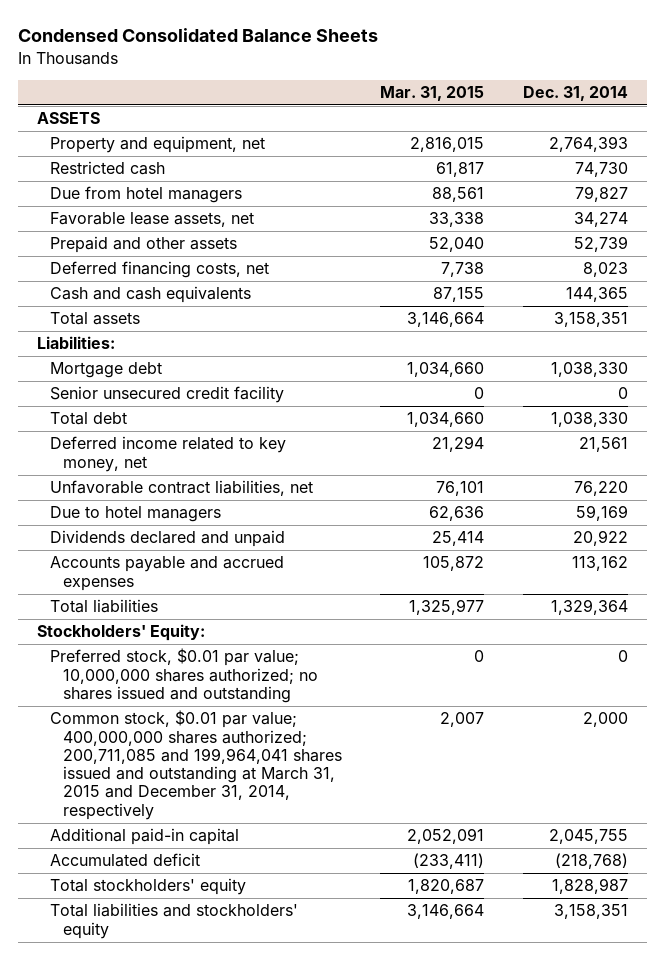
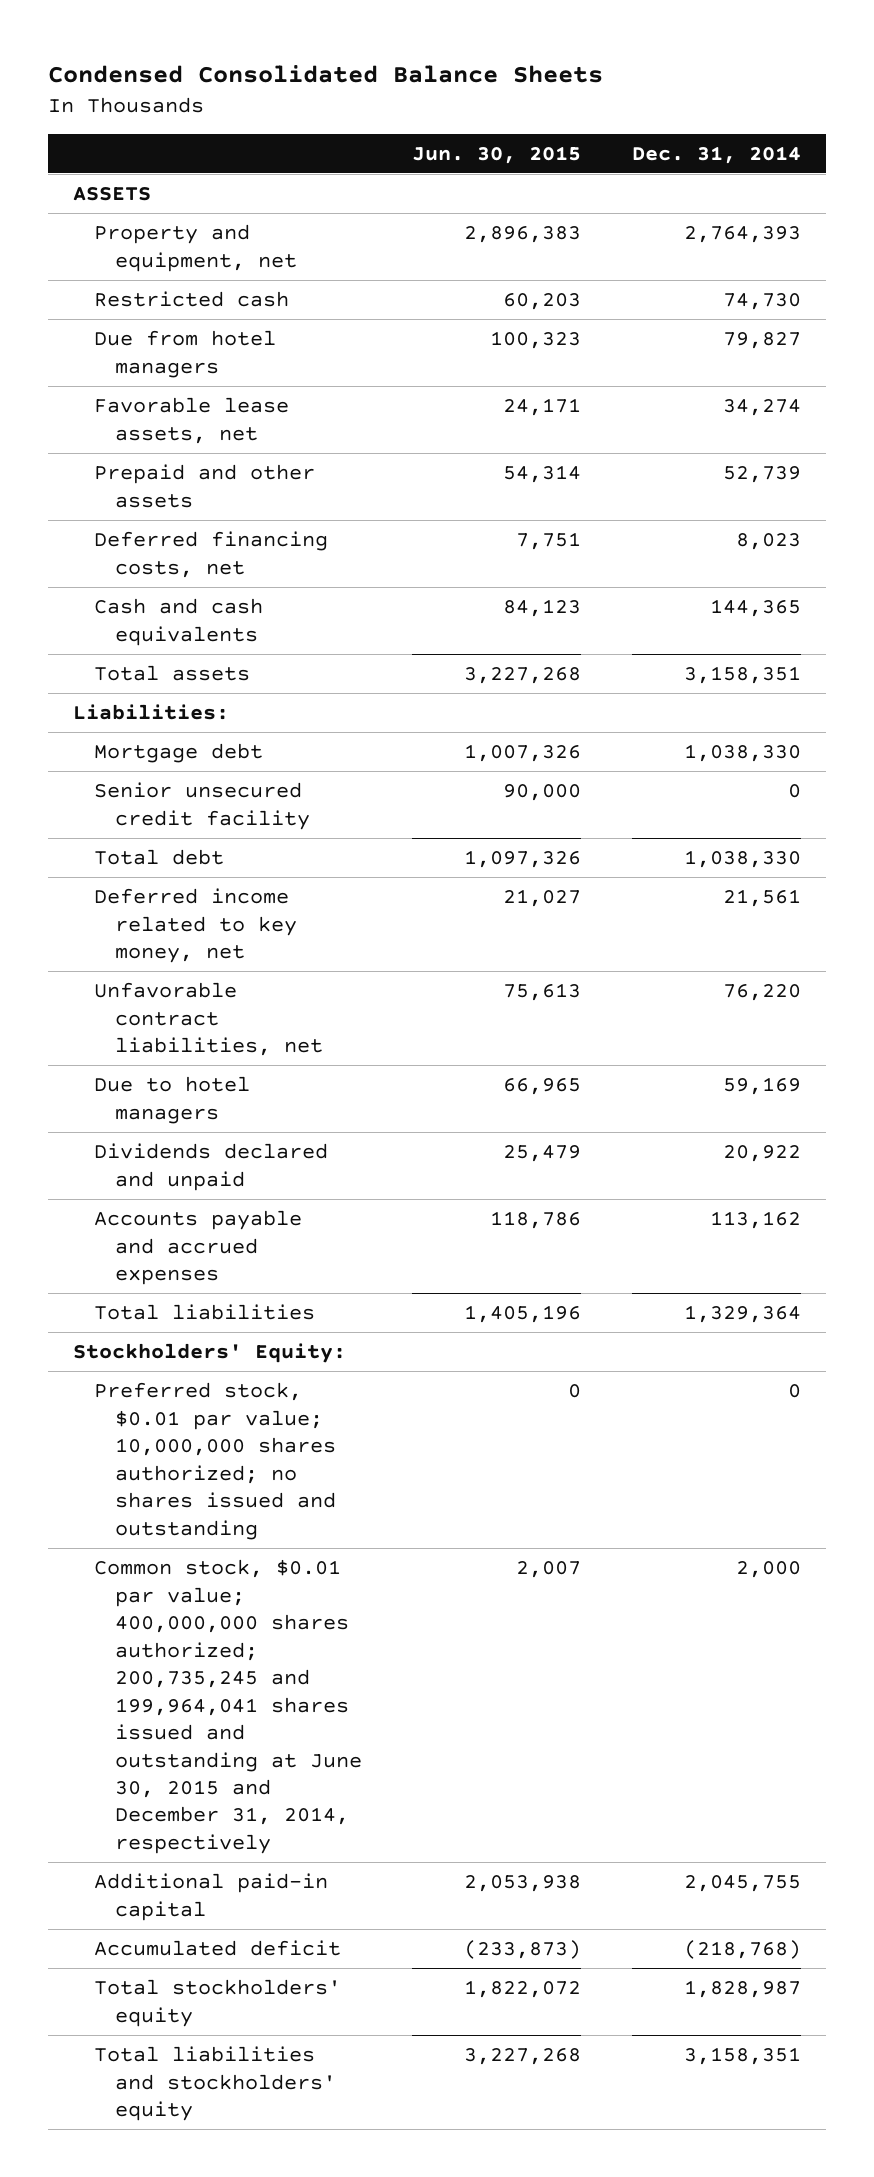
[380,85,485,101] Mar. 31, 2015 -> none
none -> [412,145,582,164] Jun. 30, 2015
[50,710,342,820] Common stock, $0.01 par value; 400,000,000 shares authorized; 200,711,085 and 199,964,041 shares issued and outstanding at March 31, 2015 and December 31, 2014, respectively -> [93,1559,362,1854] Common stock, $0.01 par value; 400,000,000 shares authorized; 200,735,245 and 199,964,041 shares issued and outstanding at June 30, 2015 and December 31, 2014, respectively

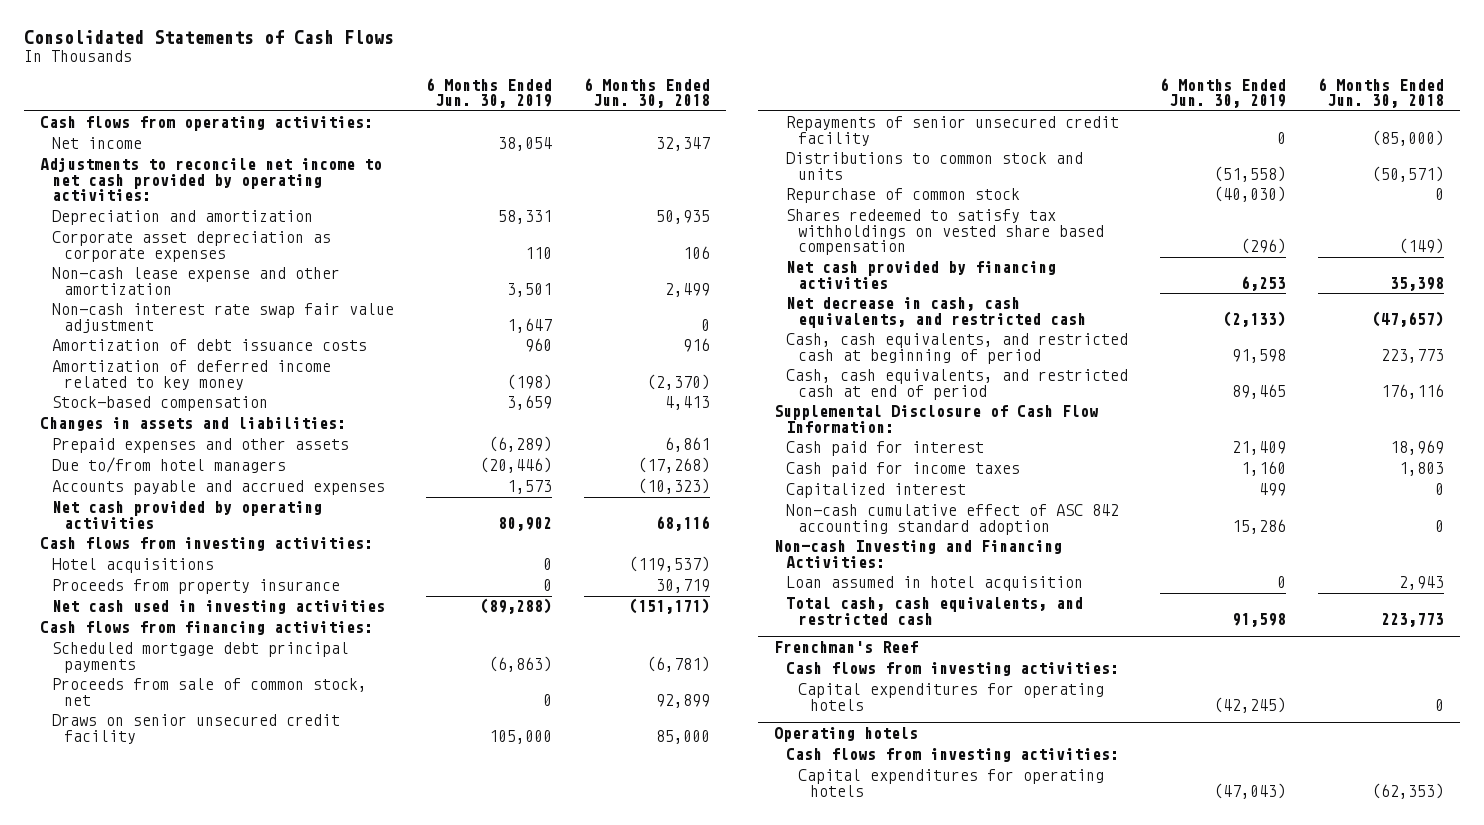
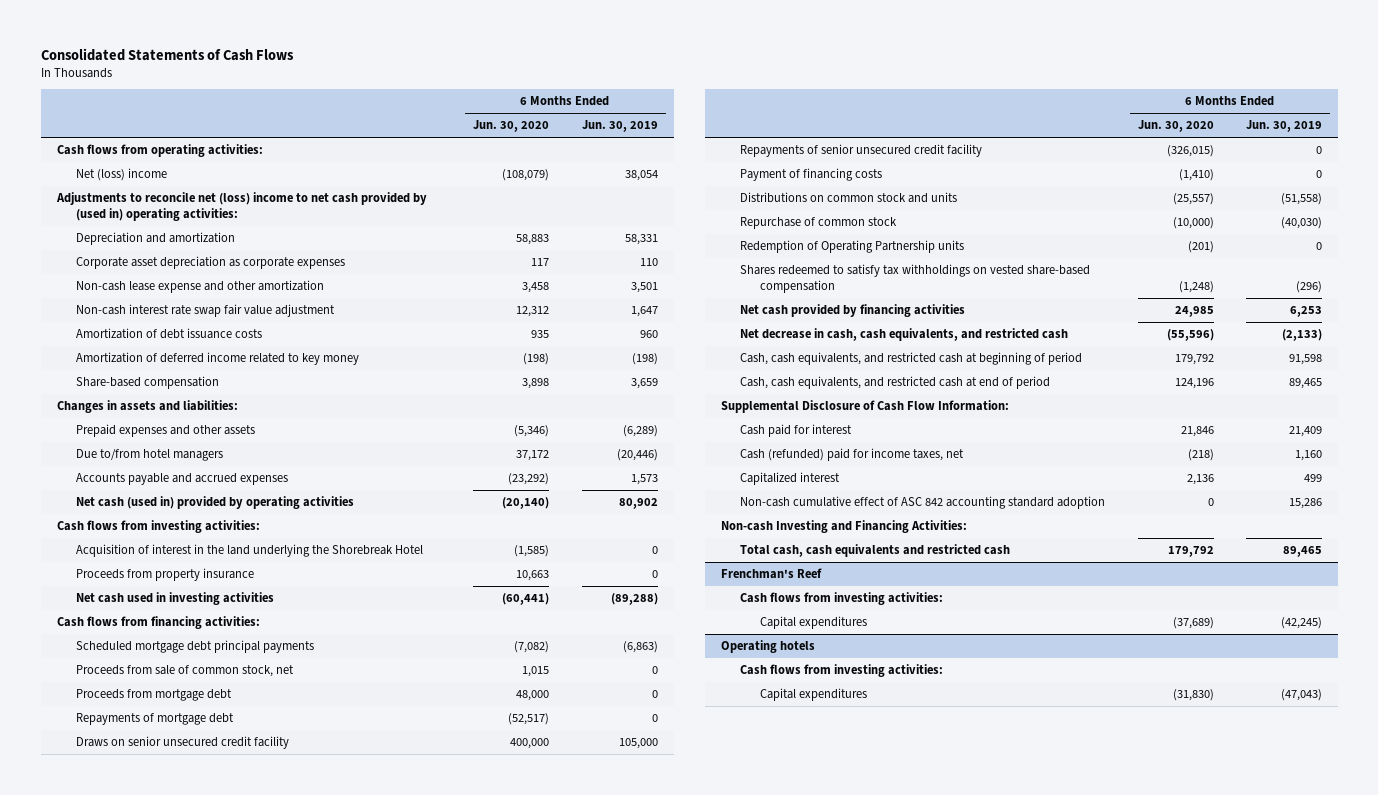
[584,77,711,109] 6 Months Ended Jun. 30, 2018 -> none
none -> [473,120,550,133] Jun. 30, 2020
[52,137,143,150] Net income -> [76,168,168,182] Net (loss) income
[40,157,383,202] Adjustments to reconcile net income to net cash provided by operating activities: -> [55,192,427,221] Adjustments to reconcile net (loss) income to net cash provided by (used in) operating activities:
[52,396,269,412] Stock-based compensation -> [76,376,220,390] Share-based compensation
[52,501,323,529] Net cash provided by operating activities -> [76,496,355,510] Net cash (used in) provided by operating activities
[52,558,215,574] Hotel acquisitions -> none
none -> [76,544,424,558] Acquisition of interest in the land underlying the Shorebreak Hotel
none -> [76,689,233,702] Proceeds from mortgage debt
none -> [76,713,235,726] Repayments of mortgage debt
none -> [740,168,883,182] Payment of financing costs
[786,152,1084,180] Distributions to common stock and units -> [740,192,958,204] Distributions on common stock and units
none -> [740,240,965,254] Redemption of Operating Partnership units
[786,209,1104,256] Shares redeemed to satisfy tax withholdings on vested share based compensation -> [740,264,1091,293] Shares redeemed to satisfy tax withholdings on vested share-based compensation
[786,462,1021,478] Cash paid for income taxes -> [740,448,965,462] Cash (refunded) paid for income taxes, net
[786,576,1084,592] Loan assumed in hotel acquisition -> none
[786,597,1084,625] Total cash, cash equivalents, and restricted cash -> [740,544,1011,558] Total cash, cash equivalents and restricted cash
[1232,612,1287,627] 91,598 -> [1282,546,1322,558] 89,465
[797,683,1104,711] Capital expenditures for operating hotels -> [760,616,868,630] Capital expenditures
[797,769,1104,797] Capital expenditures for operating hotels -> [760,688,868,702] Capital expenditures

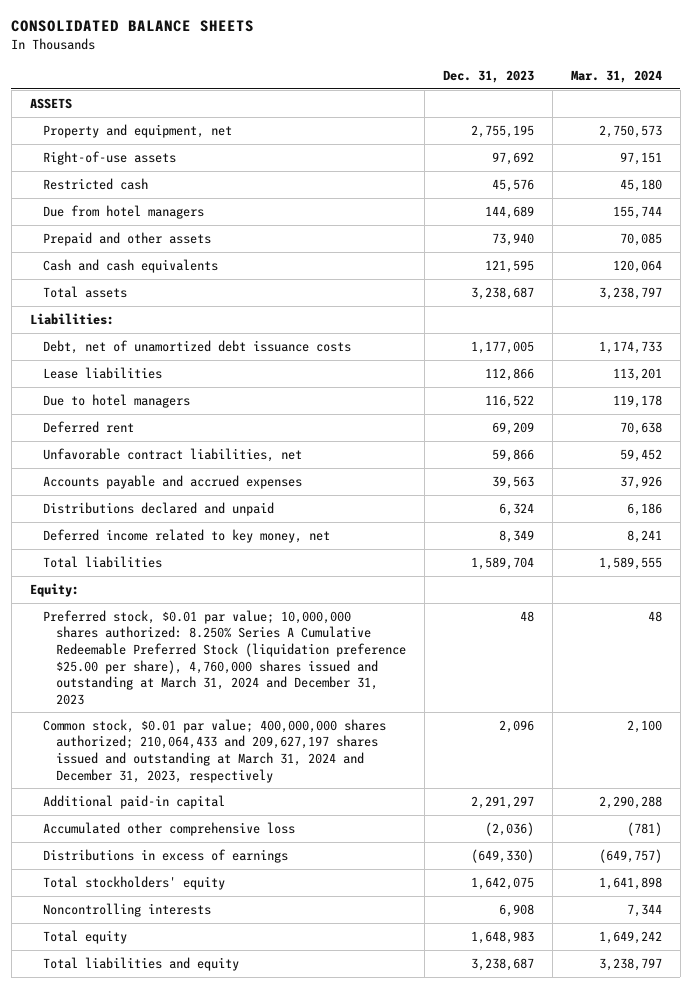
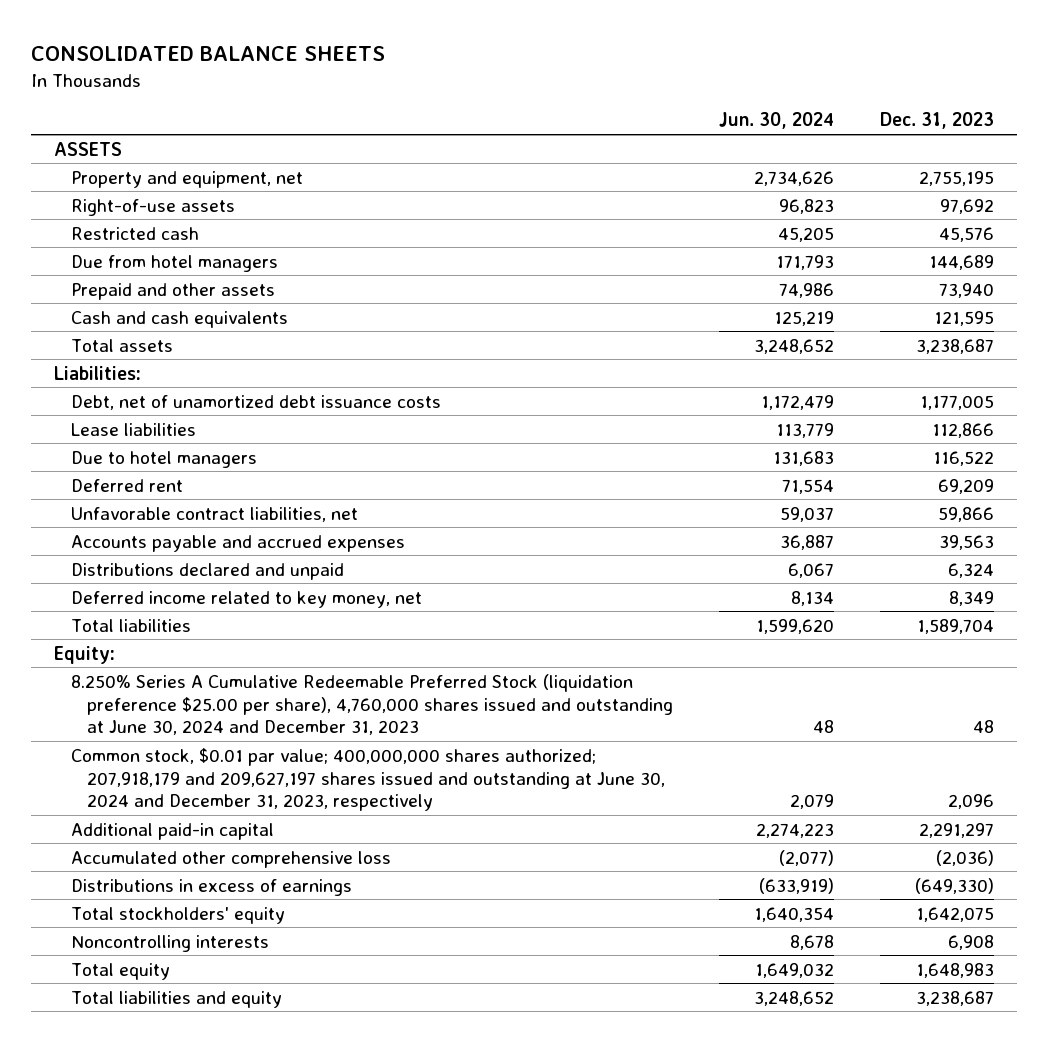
[570,69,662,83] Mar. 31, 2024 -> none
none -> [719,112,835,130] Jun. 30, 2024
[42,609,406,705] Preferred stock, $0.01 par value; 10,000,000 shares authorized: 8.250% Series A Cumulative Redeemable Preferred Stock (liquidation preference $25.00 per share), 4,760,000 shares issued and outstanding at March 31, 2024 and December 31, 2023 -> [70,673,674,736] 8.250% Series A Cumulative Redeemable Preferred Stock (liquidation preference $25.00 per share), 4,760,000 shares issued and outstanding at June 30, 2024 and December 31, 2023
[42,718,386,783] Common stock, $0.01 par value; 400,000,000 shares authorized; 210,064,433 and 209,627,197 shares issued and outstanding at March 31, 2024 and December 31, 2023, respectively -> [70,747,666,812] Common stock, $0.01 par value; 400,000,000 shares authorized; 207,918,179 and 209,627,197 shares issued and outstanding at June 30, 2024 and December 31, 2023, respectively

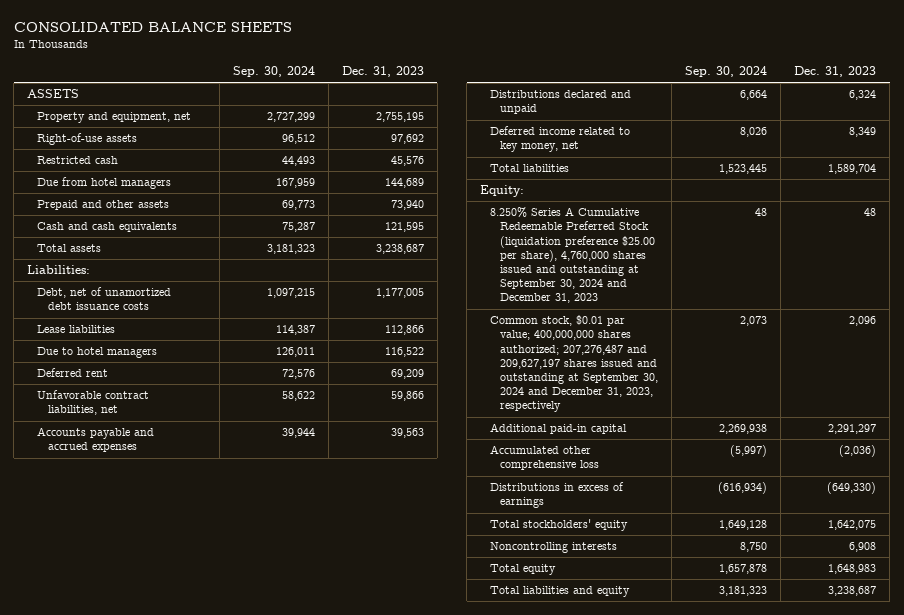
[719,112,835,130] Jun. 30, 2024 -> none
none -> [232,65,315,77] Sep. 30, 2024
[70,673,674,736] 8.250% Series A Cumulative Redeemable Preferred Stock (liquidation preference $25.00 per share), 4,760,000 shares issued and outstanding at June 30, 2024 and December 31, 2023 -> [490,207,656,304] 8.250% Series A Cumulative Redeemable Preferred Stock (liquidation preference $25.00 per share), 4,760,000 shares issued and outstanding at September 30, 2024 and December 31, 2023
[70,747,666,812] Common stock, $0.01 par value; 400,000,000 shares authorized; 207,918,179 and 209,627,197 shares issued and outstanding at June 30, 2024 and December 31, 2023, respectively -> [490,315,659,413] Common stock, $0.01 par value; 400,000,000 shares authorized; 207,276,487 and 209,627,197 shares issued and outstanding at September 30, 2024 and December 31, 2023, respectively

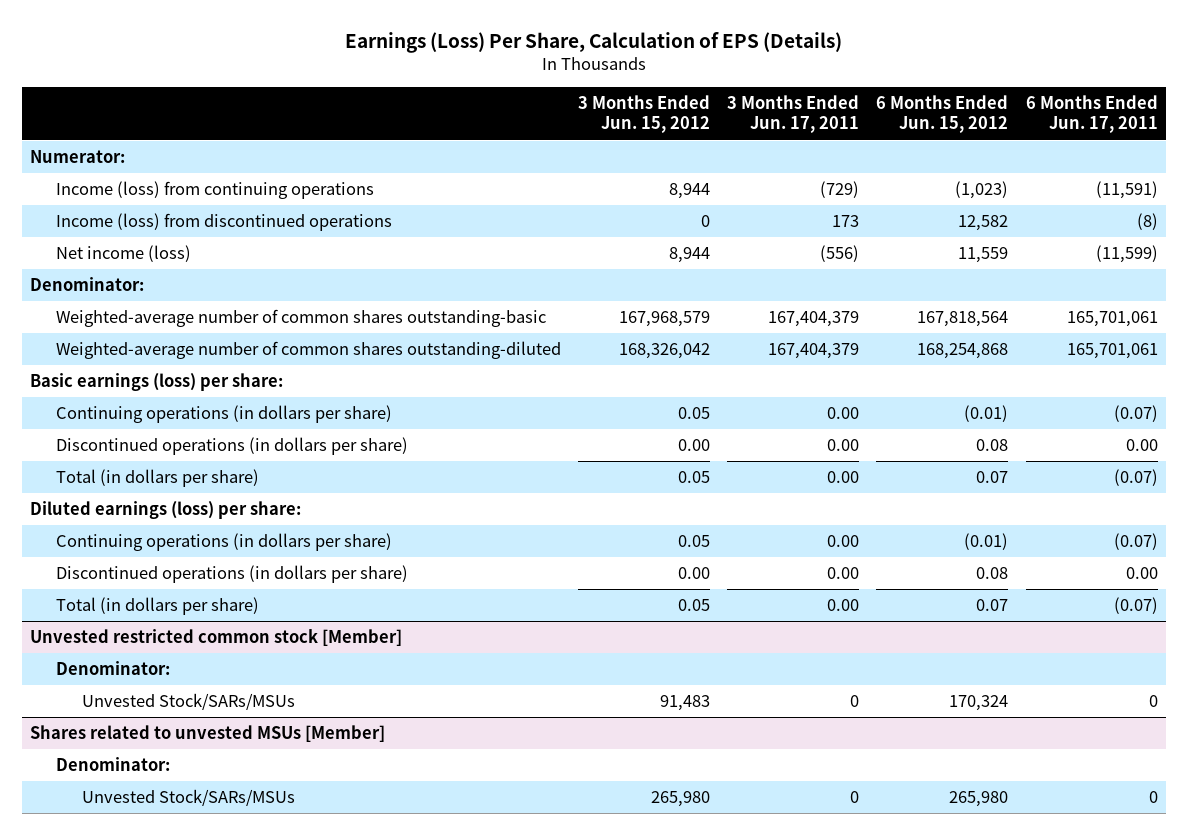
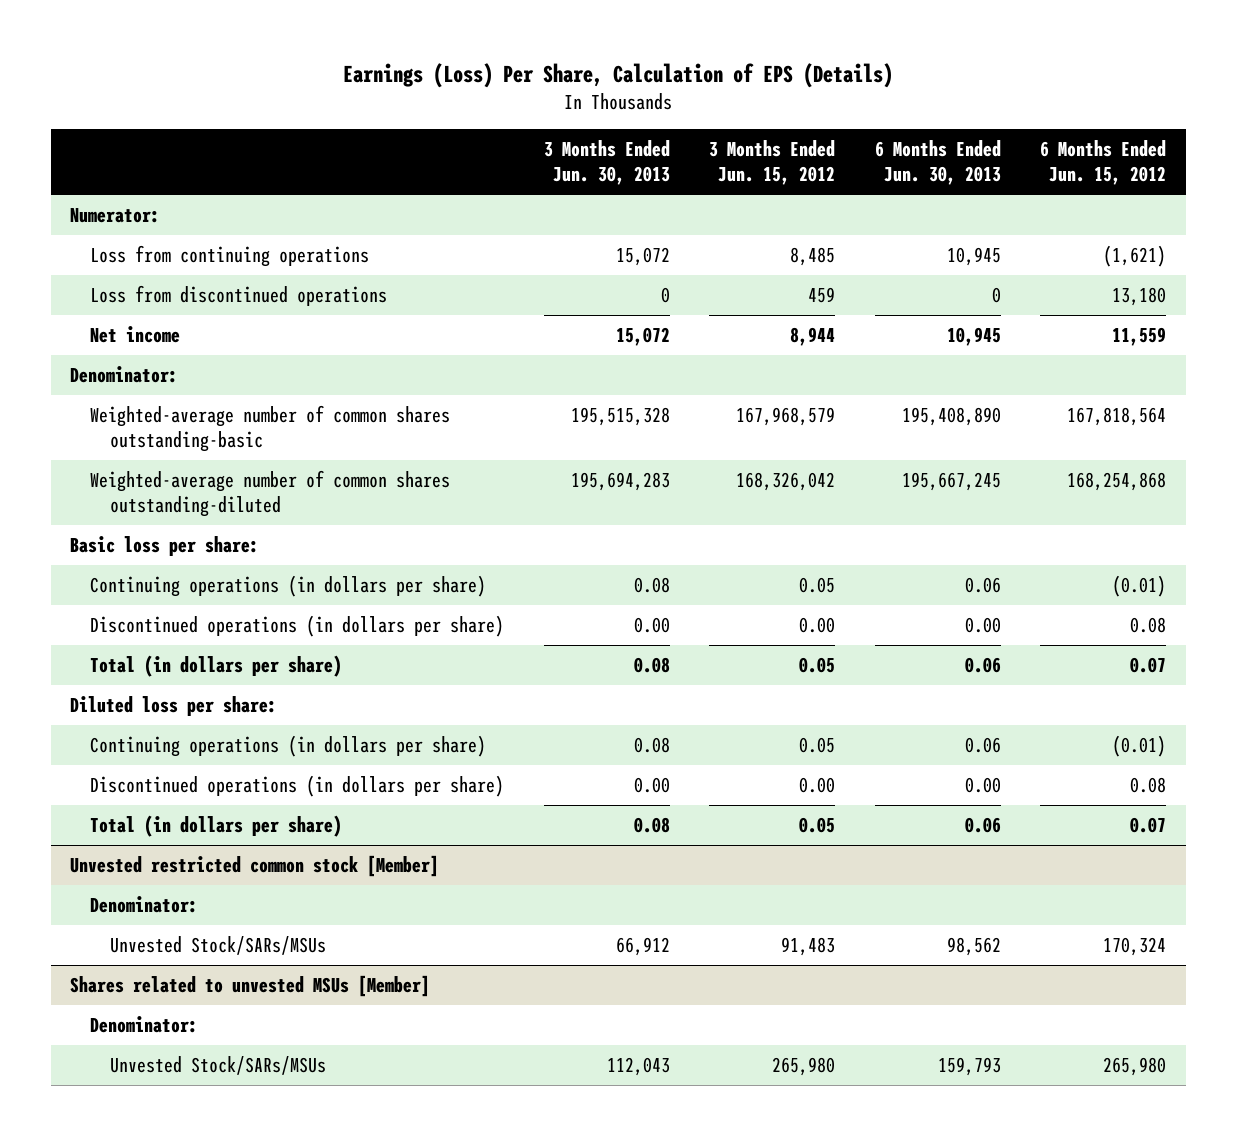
[727,95,860,134] 3 Months Ended Jun. 17, 2011 -> none
[1025,95,1158,134] 6 Months Ended Jun. 17, 2011 -> none
none -> [543,139,670,186] 3 Months Ended Jun. 30, 2013
none -> [874,139,1001,186] 6 Months Ended Jun. 30, 2013
[56,181,375,200] Income (loss) from continuing operations -> [90,244,370,267] Loss from continuing operations
[669,183,711,200] 8,944 -> [790,246,836,266] 8,485
[955,181,1009,200] (1,023) -> [1103,244,1167,267] (1,621)
[56,213,393,232] Income (loss) from discontinued operations -> [90,284,388,306] Loss from discontinued operations
[701,215,711,228] 0 -> [808,286,836,303] 459
[958,215,1009,232] 12,582 -> [1112,286,1167,306] 13,180
[56,245,192,263] Net income (loss) -> [90,325,181,343] Net income
[30,373,284,392] Basic earnings (loss) per share: -> [70,535,260,556] Basic loss per share:
[30,501,302,520] Diluted earnings (loss) per share: -> [70,695,278,716] Diluted loss per share:

